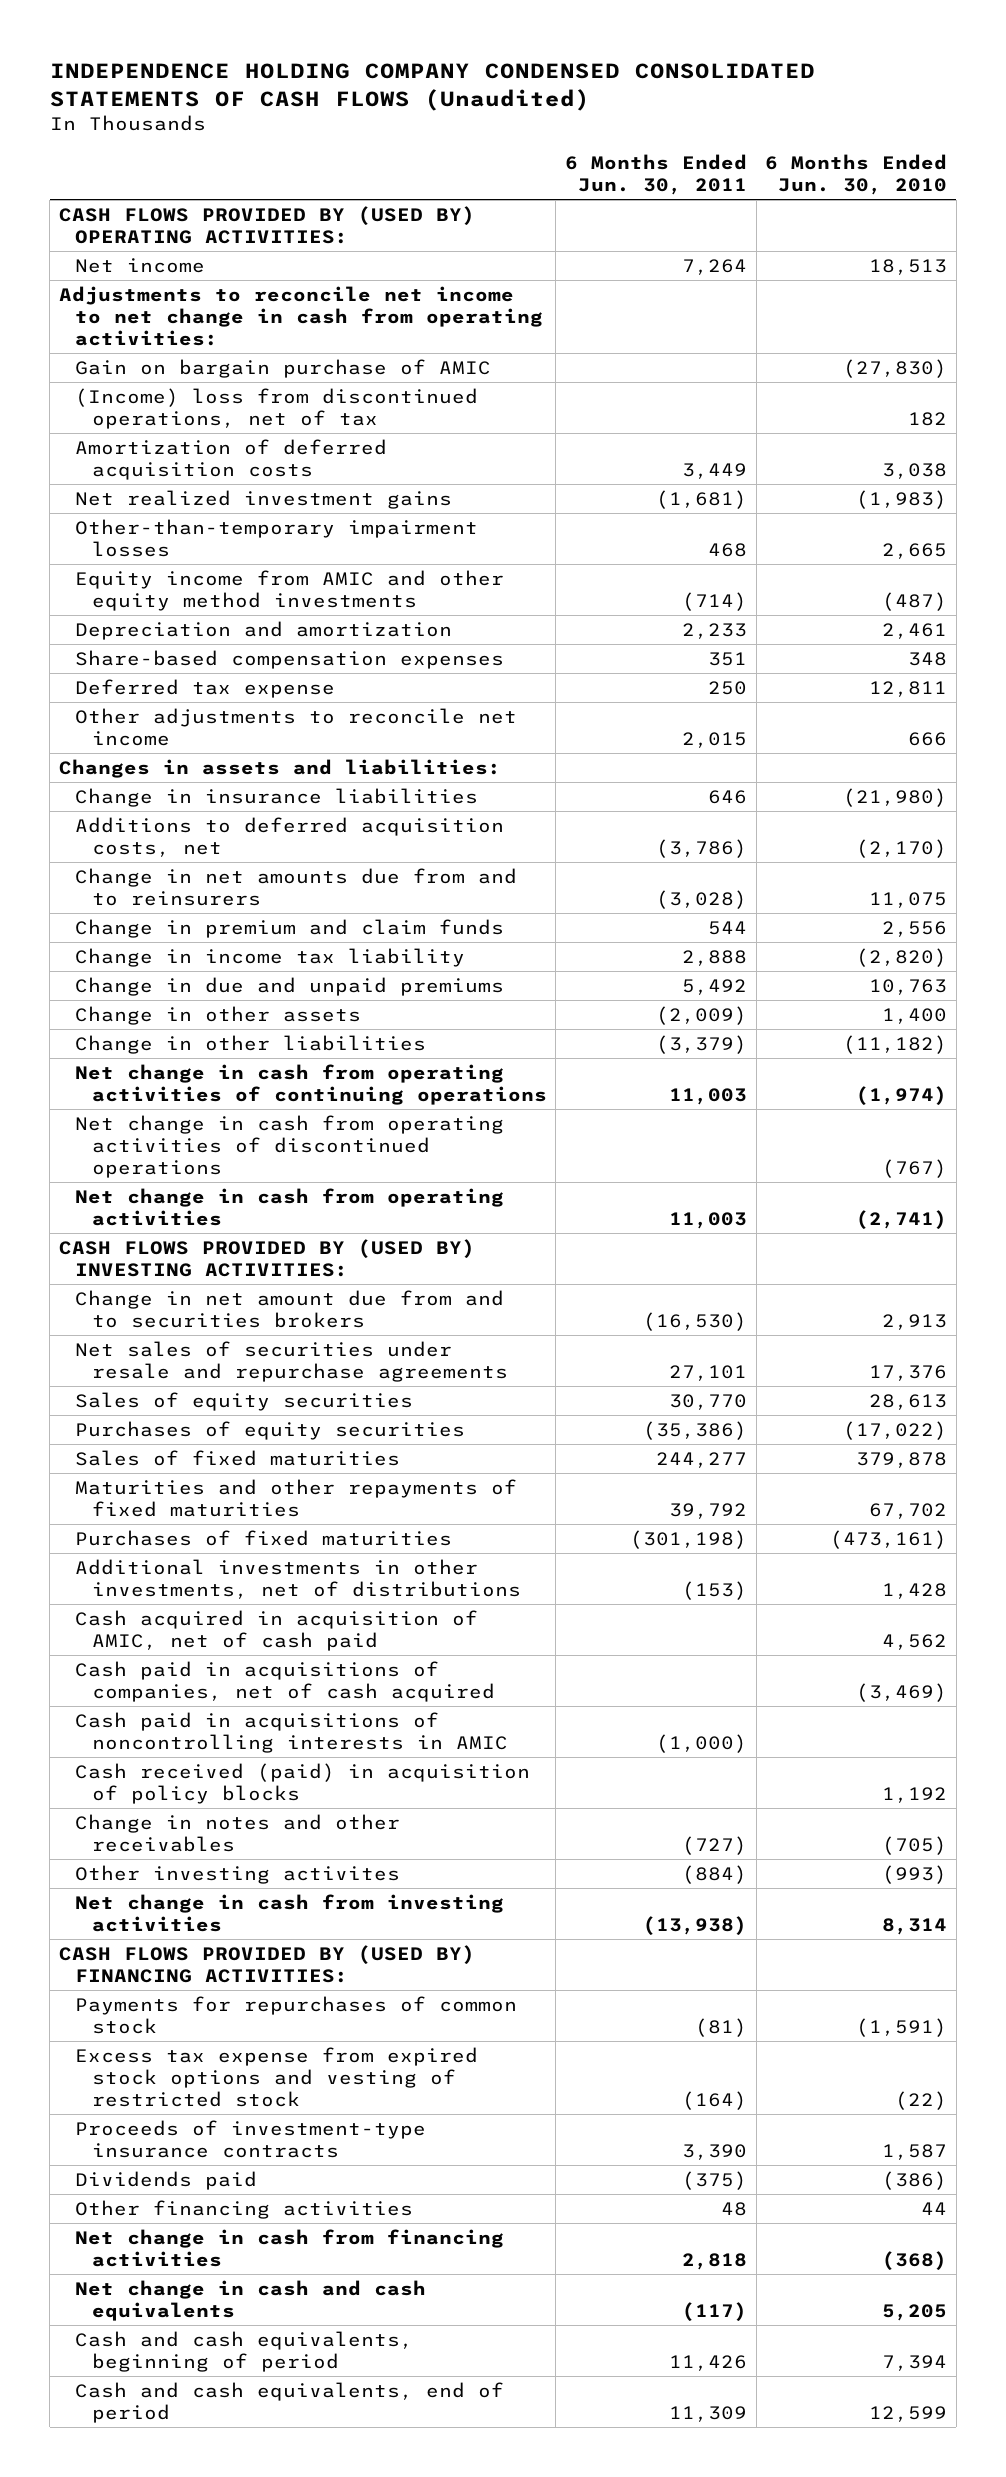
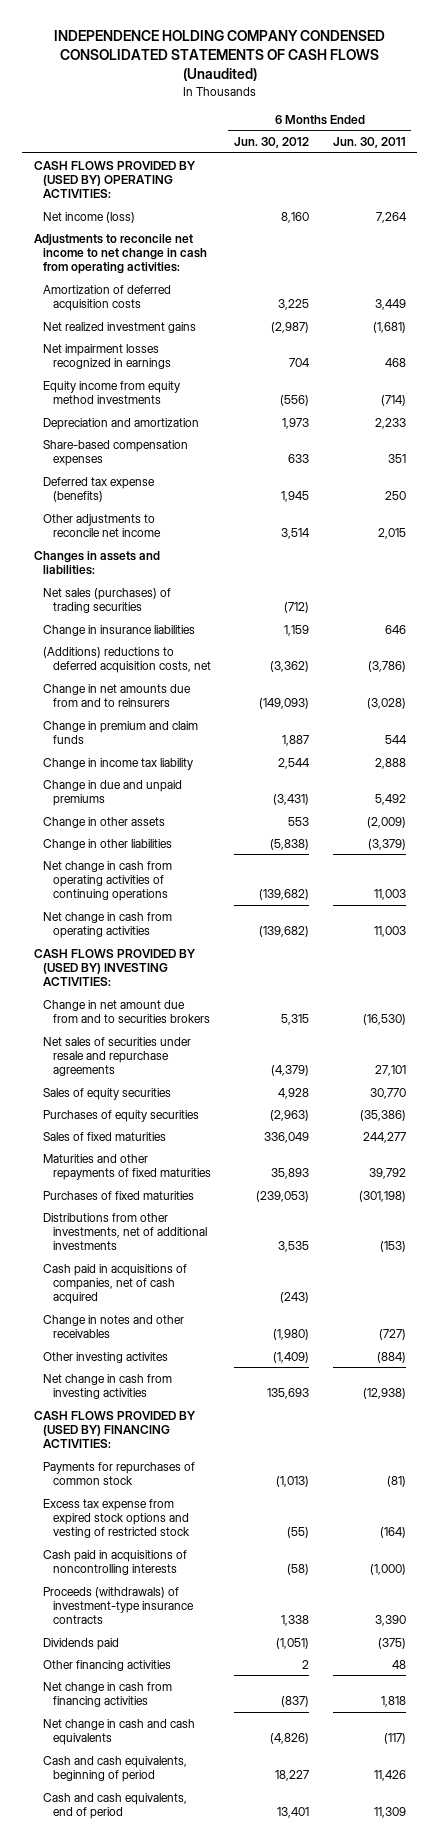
[765,154,948,196] 6 Months Ended Jun. 30, 2010 -> none
none -> [234,136,310,148] Jun. 30, 2012
[75,258,206,274] Net income -> [43,211,136,223] Net income (loss)
[75,359,492,379] Gain on bargain purchase of AMIC -> none
[75,388,479,429] (Income) loss from discontinued operations, net of tax -> none
[75,519,479,557] Other-than-temporary impairment losses -> [43,343,171,369] Net impairment losses recognized in earnings
[75,570,505,611] Equity income from AMIC and other equity method investments -> [43,380,181,404] Equity income from equity method investments
[75,679,336,699] Deferred tax expense -> [43,476,156,502] Deferred tax expense (benefits)
none -> [43,587,172,613] Net sales (purchases) of trading securities
[75,817,505,857] Additions to deferred acquisition costs, net -> [43,646,211,673] (Additions) reductions to deferred acquisition costs, net
[75,1115,505,1178] Net change in cash from operating activities of discontinued operations -> none
[75,1610,479,1651] Cash acquired in acquisition of AMIC, net of cash paid -> none
[75,1559,521,1599] Additional investments in other investments, net of distributions -> [43,1212,207,1251] Distributions from other investments, net of additional investments
[75,1712,508,1753] Cash paid in acquisitions of noncontrolling interests in AMIC -> none
[75,1763,531,1804] Cash received (paid) in acquisition of policy blocks -> none
[643,1915,748,1935] (13,938) -> [362,1387,406,1399] (12,938)
none -> [43,1549,188,1575] Cash paid in acquisitions of noncontrolling interests
[75,2120,427,2158] Proceeds of investment-type insurance contracts -> [43,1586,194,1625] Proceeds (withdrawals) of investment-type insurance contracts
[682,2252,748,2270] 2,818 -> [380,1695,406,1707] 1,818

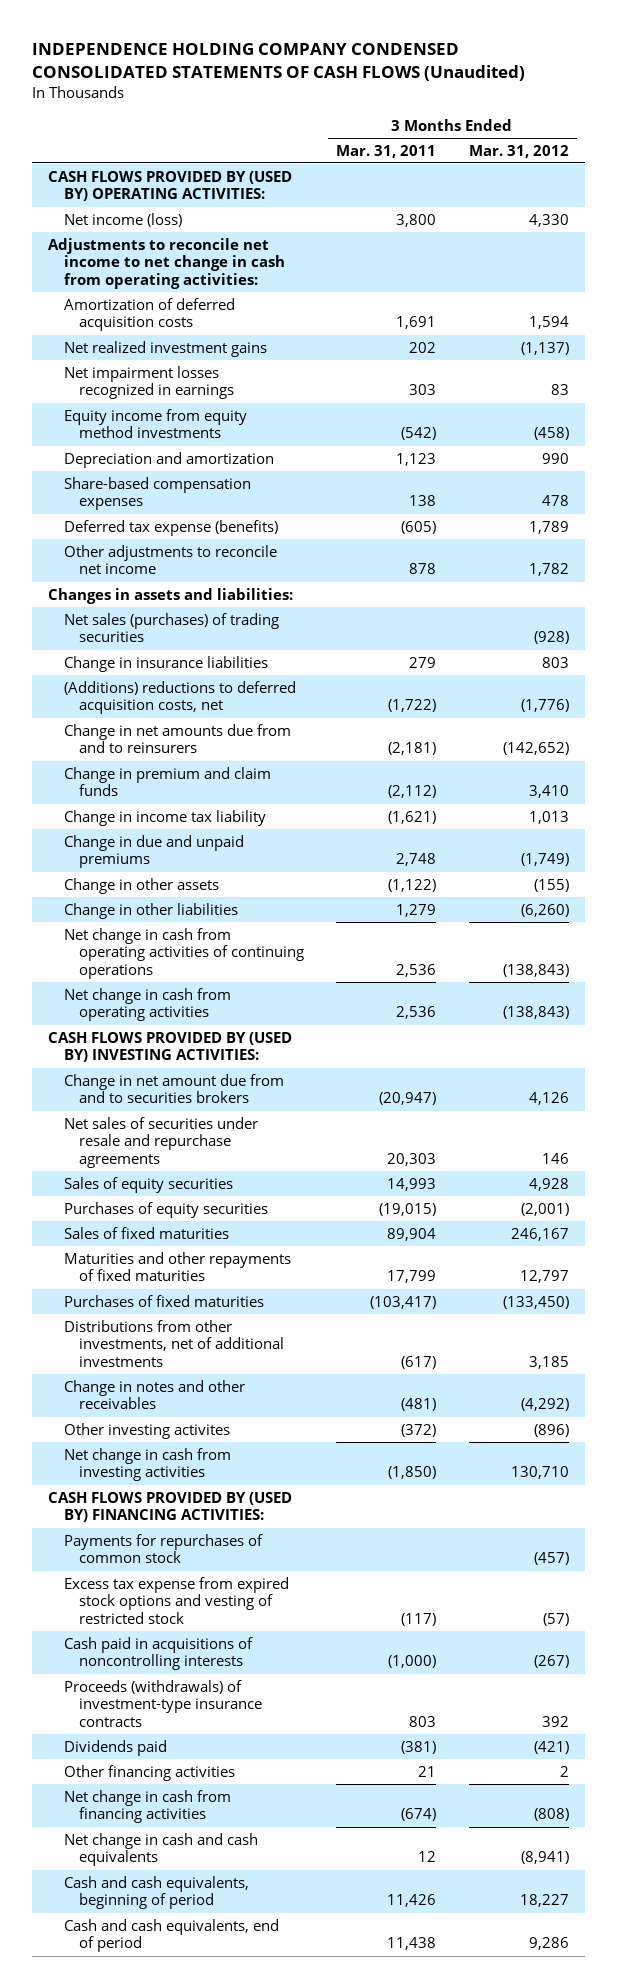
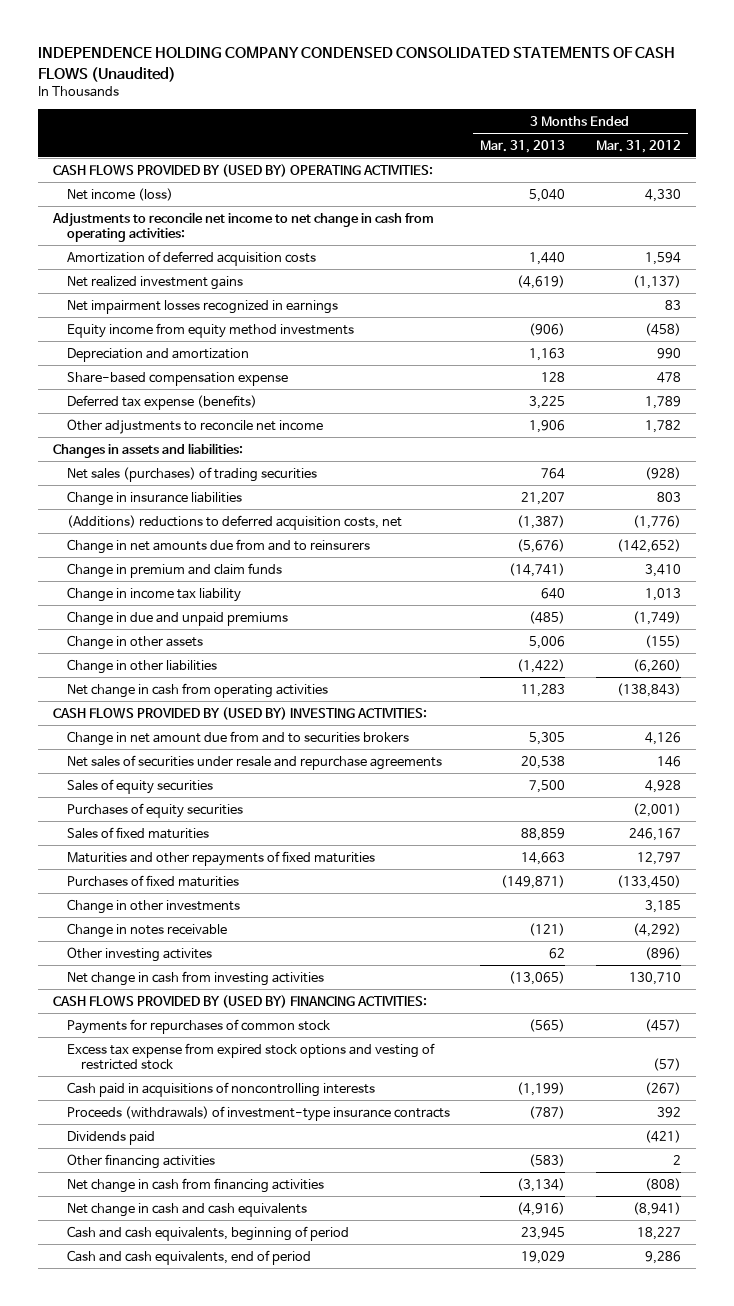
[336,144,437,158] Mar. 31, 2011 -> none
none -> [480,139,566,153] Mar. 31, 2013
[63,476,251,511] Share-based compensation expenses -> [66,371,288,386] Share-based compensation expense
[63,927,304,980] Net change in cash from operating activities of continuing operations -> none
[63,1319,284,1368] Distributions from other investments, net of additional investments -> [66,898,240,914] Change in other investments
[63,1379,245,1410] Change in notes and other receivables -> [66,922,227,938] Change in notes receivable

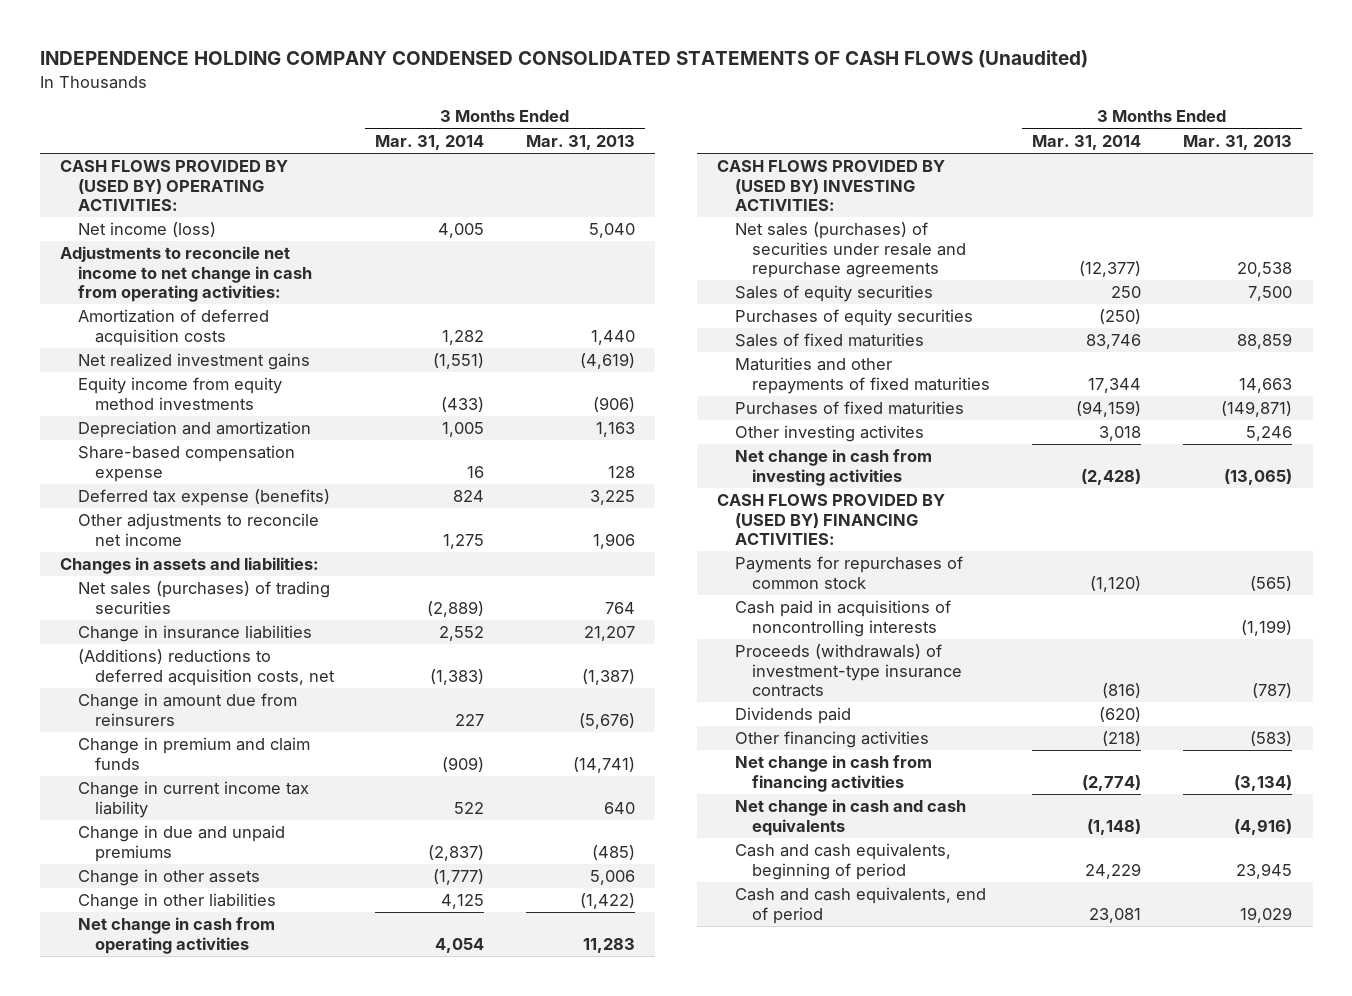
[595,139,681,153] Mar. 31, 2012 -> none
none -> [375,134,485,150] Mar. 31, 2014
[66,299,338,314] Net impairment losses recognized in earnings -> none
[66,538,370,554] Change in net amounts due from and to reinsurers -> [77,693,297,726] Change in amount due from reinsurers
[66,586,241,602] Change in income tax liability -> [77,781,309,818] Change in current income tax liability
[66,730,409,746] Change in net amount due from and to securities brokers -> none
[66,754,442,770] Net sales of securities under resale and repurchase agreements -> [734,222,967,279] Net sales (purchases) of securities under resale and repurchase agreements
[66,898,240,914] Change in other investments -> none
[66,922,227,938] Change in notes receivable -> none
[549,947,566,959] 62 -> [1245,426,1292,442] 5,246
[66,1042,435,1070] Excess tax expense from expired stock options and vesting of restricted stock -> none

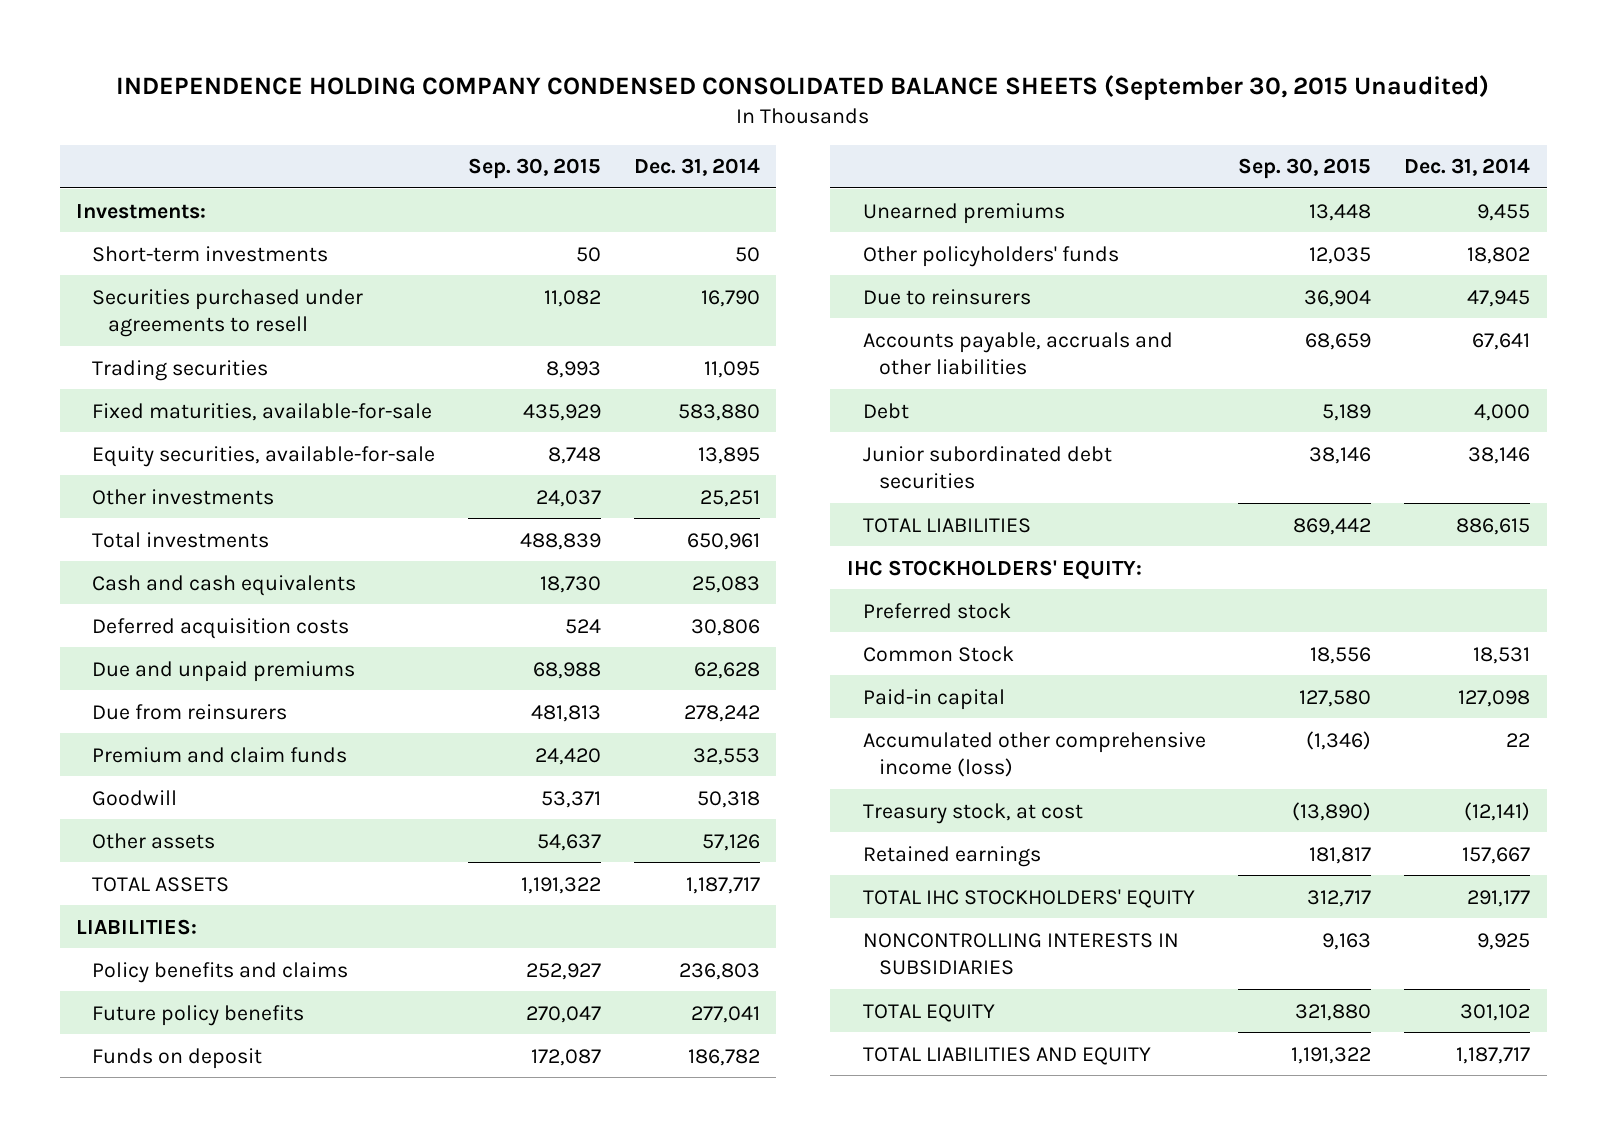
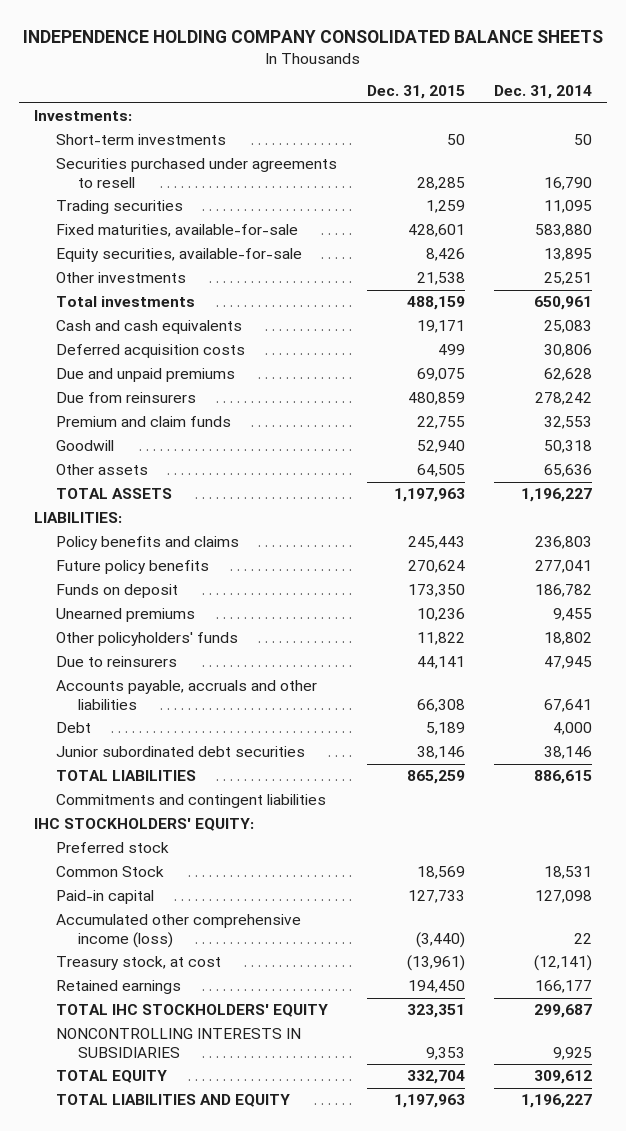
[116,74,1490,100] INDEPENDENCE HOLDING COMPANY CONDENSED CONSOLIDATED BALANCE SHEETS (September 30, 2015 Unaudited) -> [23,30,604,44] INDEPENDENCE HOLDING COMPANY CONSOLIDATED BALANCE SHEETS
[468,158,602,180] Sep. 30, 2015 -> none
none -> [366,85,465,100] Dec. 31, 2015
[701,833,760,851] 57,126 -> [544,464,593,478] 65,636
[685,876,760,894] 1,187,717 -> [521,488,593,503] 1,196,227
none -> [56,794,327,809] Commitments and contingent liabilities
[1462,846,1531,864] 157,667 -> [535,980,593,994] 166,177
[1467,889,1531,907] 291,177 -> [534,1004,593,1019] 299,687
[1460,1003,1531,1021] 301,102 -> [534,1070,593,1085] 309,612
[1456,1046,1531,1064] 1,187,717 -> [521,1094,593,1109] 1,196,227

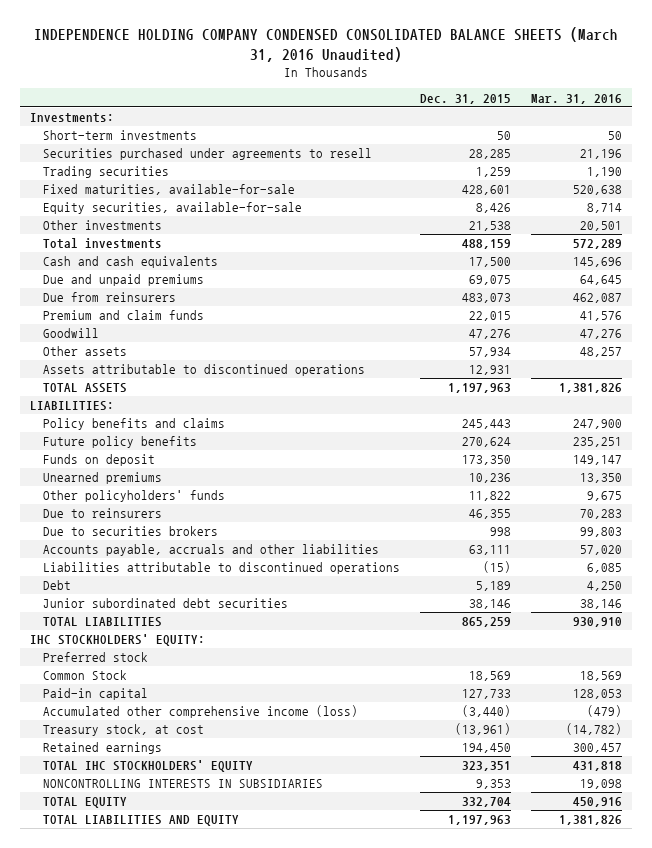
[23,30,604,44] INDEPENDENCE HOLDING COMPANY CONSOLIDATED BALANCE SHEETS -> [34,27,619,62] INDEPENDENCE HOLDING COMPANY CONDENSED CONSOLIDATED BALANCE SHEETS (March 31, 2016 Unaudited)
[494,85,593,100] Dec. 31, 2014 -> none
none -> [531,93,623,104] Mar. 31, 2016
[56,344,246,359] Deferred acquisition costs -> none
[416,320,465,334] 19,171 -> [468,257,511,268] 17,500
[407,392,465,406] 480,859 -> [461,293,511,304] 483,073
[416,416,465,430] 22,755 -> [468,311,511,322] 22,015
[416,440,465,454] 52,940 -> [468,329,511,340] 47,276
[416,464,465,478] 64,505 -> [468,347,511,358] 57,934
none -> [42,364,365,377] Assets attributable to discontinued operations
[416,656,465,670] 44,141 -> [468,509,511,520] 46,355
none -> [42,526,218,537] Due to securities brokers
[416,698,465,712] 66,308 -> [468,545,511,556] 63,111
none -> [42,562,400,575] Liabilities attributable to discontinued operations
[56,794,327,809] Commitments and contingent liabilities -> none

